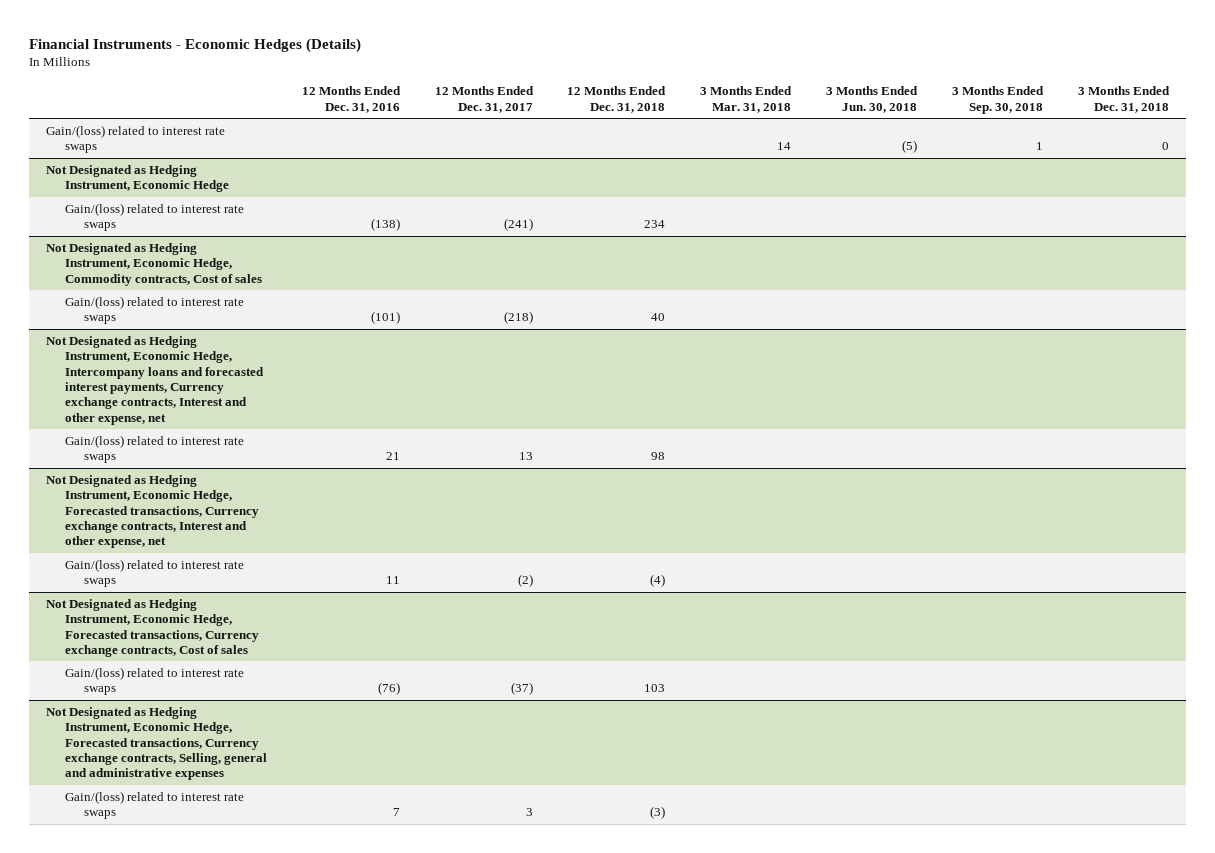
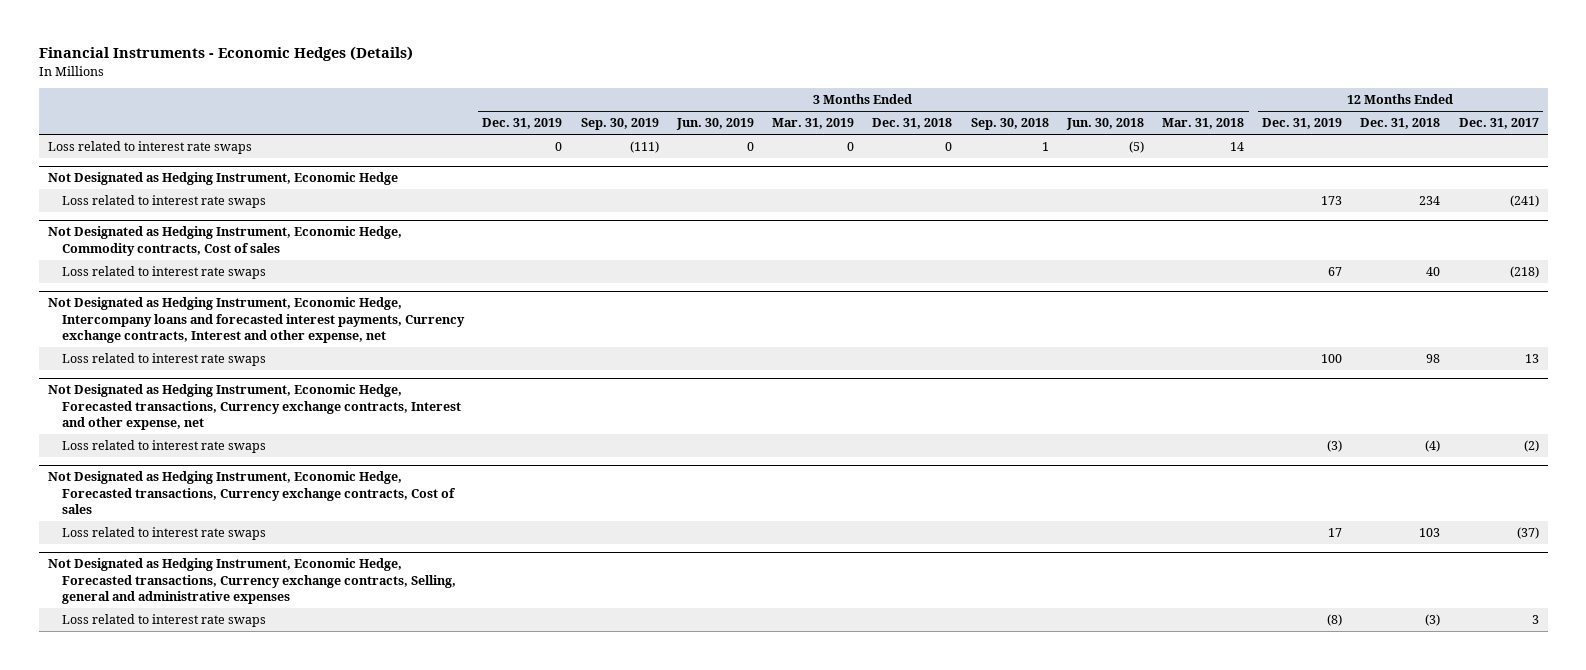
[301,86,401,113] 12 Months Ended Dec. 31, 2016 -> none
none -> [482,118,563,130] Dec. 31, 2019
none -> [580,118,659,131] Sep. 30, 2019
none -> [675,118,754,131] Jun. 30, 2019
none -> [772,118,855,130] Mar. 31, 2019
none -> [1262,118,1343,130] Dec. 31, 2019
[46,124,226,154] Gain/(loss) related to interest rate swaps -> [47,141,252,155] Loss related to interest rate swaps
[65,202,245,232] Gain/(loss) related to interest rate swaps -> [62,195,267,209] Loss related to interest rate swaps
[65,295,245,325] Gain/(loss) related to interest rate swaps -> [62,266,267,280] Loss related to interest rate swaps
[65,434,245,464] Gain/(loss) related to interest rate swaps -> [62,353,267,367] Loss related to interest rate swaps
[65,558,245,588] Gain/(loss) related to interest rate swaps -> [62,440,267,454] Loss related to interest rate swaps
[65,666,245,696] Gain/(loss) related to interest rate swaps -> [62,527,267,541] Loss related to interest rate swaps
[65,790,245,820] Gain/(loss) related to interest rate swaps -> [62,614,267,628] Loss related to interest rate swaps

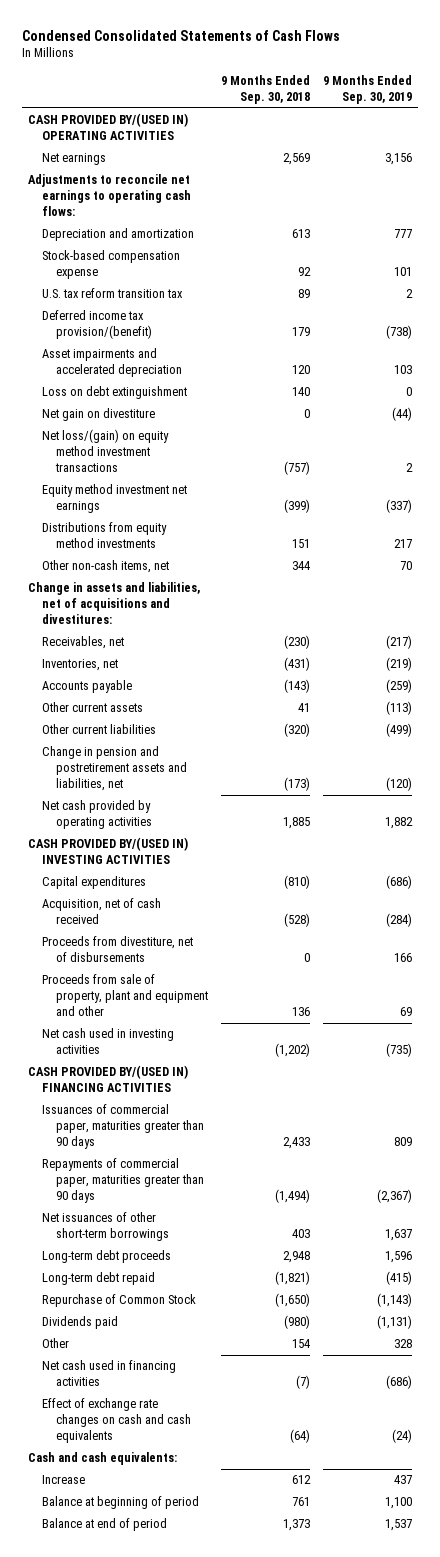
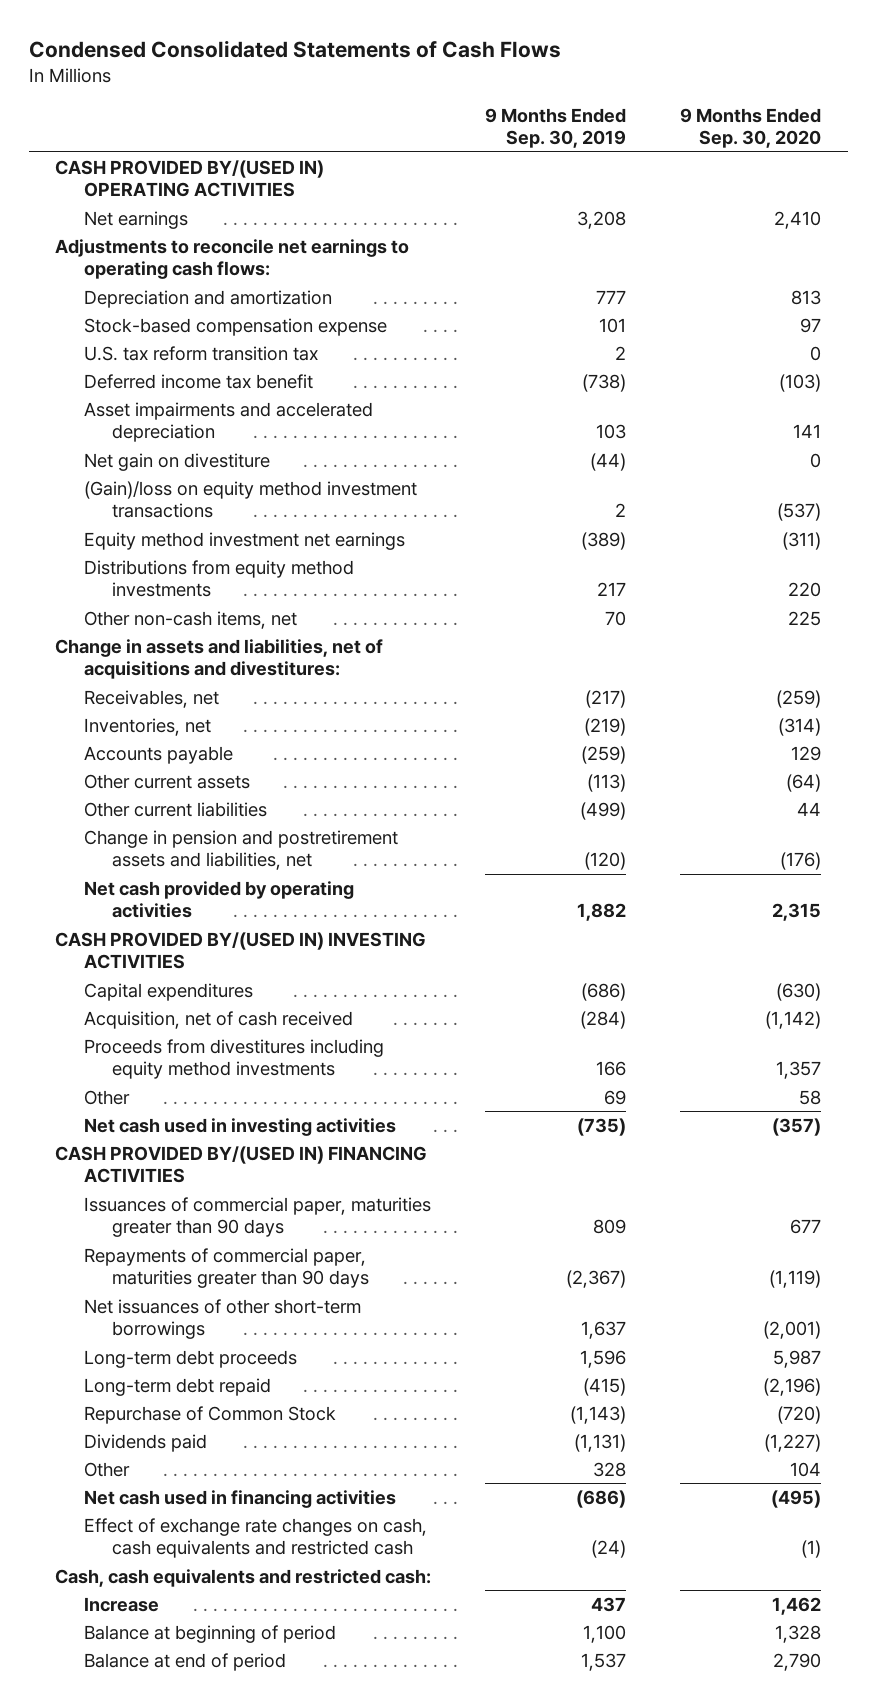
[221,75,311,105] 9 Months Ended Sep. 30, 2018 -> none
none -> [680,107,822,149] 9 Months Ended Sep. 30, 2020
[384,153,412,166] 3,156 -> [577,210,627,229] 3,208
[42,310,153,340] Deferred income tax provision/(benefit) -> [83,373,313,389] Deferred income tax benefit
[42,386,188,400] Loss on debt extinguishment -> none
[42,429,170,473] Net loss/(gain) on equity method investment transactions -> [83,480,417,519] (Gain)/loss on equity method investment transactions
[385,499,412,514] (337) -> [581,531,627,550] (389)
[42,974,209,1017] Proceeds from sale of property, plant and equipment and other -> none
[42,936,194,963] Proceeds from divestiture, net of disbursements -> [83,1038,384,1080] Proceeds from divestitures including equity method investments
none -> [83,1089,130,1105] Other
[42,1398,192,1444] Effect of exchange rate changes on cash and cash equivalents -> [83,1517,427,1559] Effect of exchange rate changes on cash, cash equivalents and restricted cash
[27,1452,177,1466] Cash and cash equivalents: -> [55,1568,432,1587] Cash, cash equivalents and restricted cash:

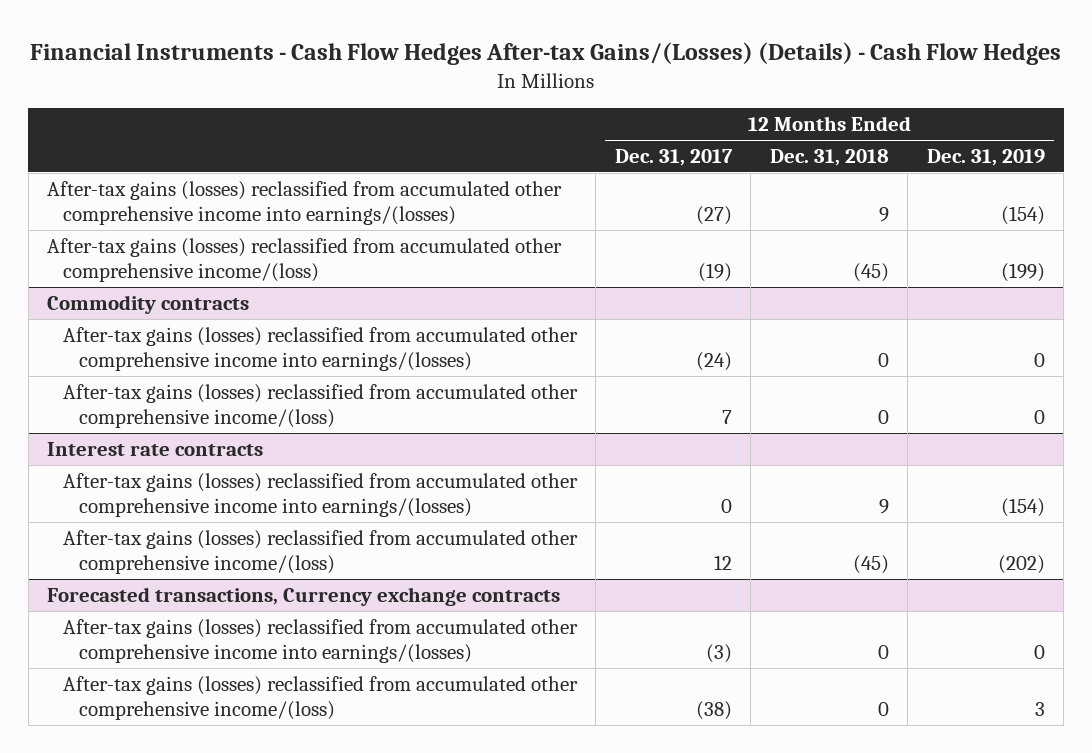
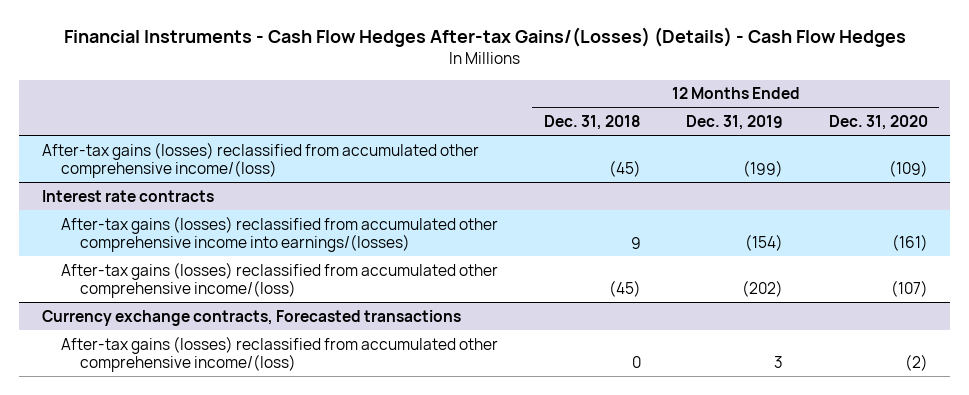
[614,148,733,166] Dec. 31, 2017 -> none
none -> [828,115,928,131] Dec. 31, 2020
[47,180,563,225] After-tax gains (losses) reclassified from accumulated other comprehensive income into earnings/(losses) -> none
[47,294,250,314] Commodity contracts -> none
[62,326,578,371] After-tax gains (losses) reclassified from accumulated other comprehensive income into earnings/(losses) -> none
[62,383,578,428] After-tax gains (losses) reclassified from accumulated other comprehensive income/(loss) -> none
[62,618,578,663] After-tax gains (losses) reclassified from accumulated other comprehensive income into earnings/(losses) -> none
[47,586,561,606] Forecasted transactions, Currency exchange contracts -> [41,309,461,326] Currency exchange contracts, Forecasted transactions

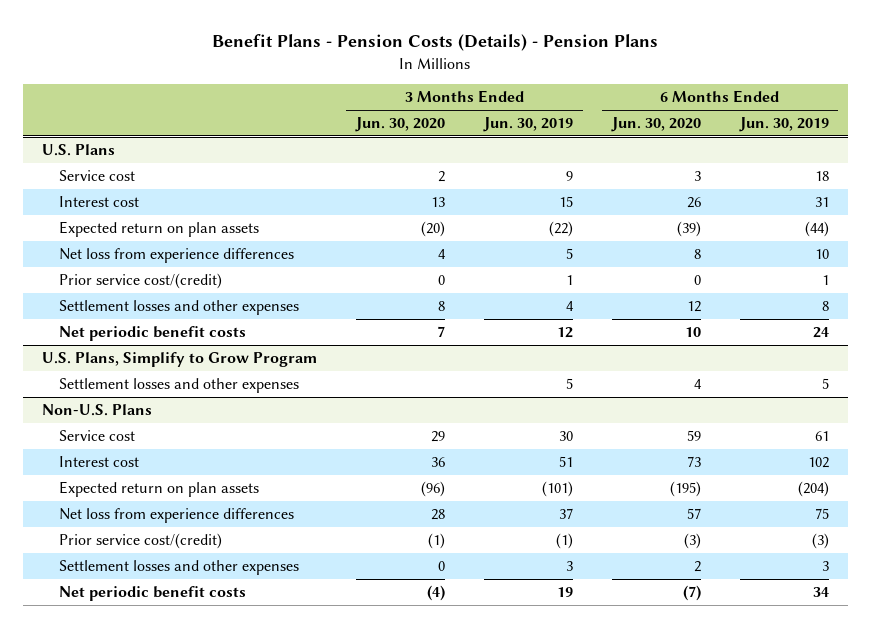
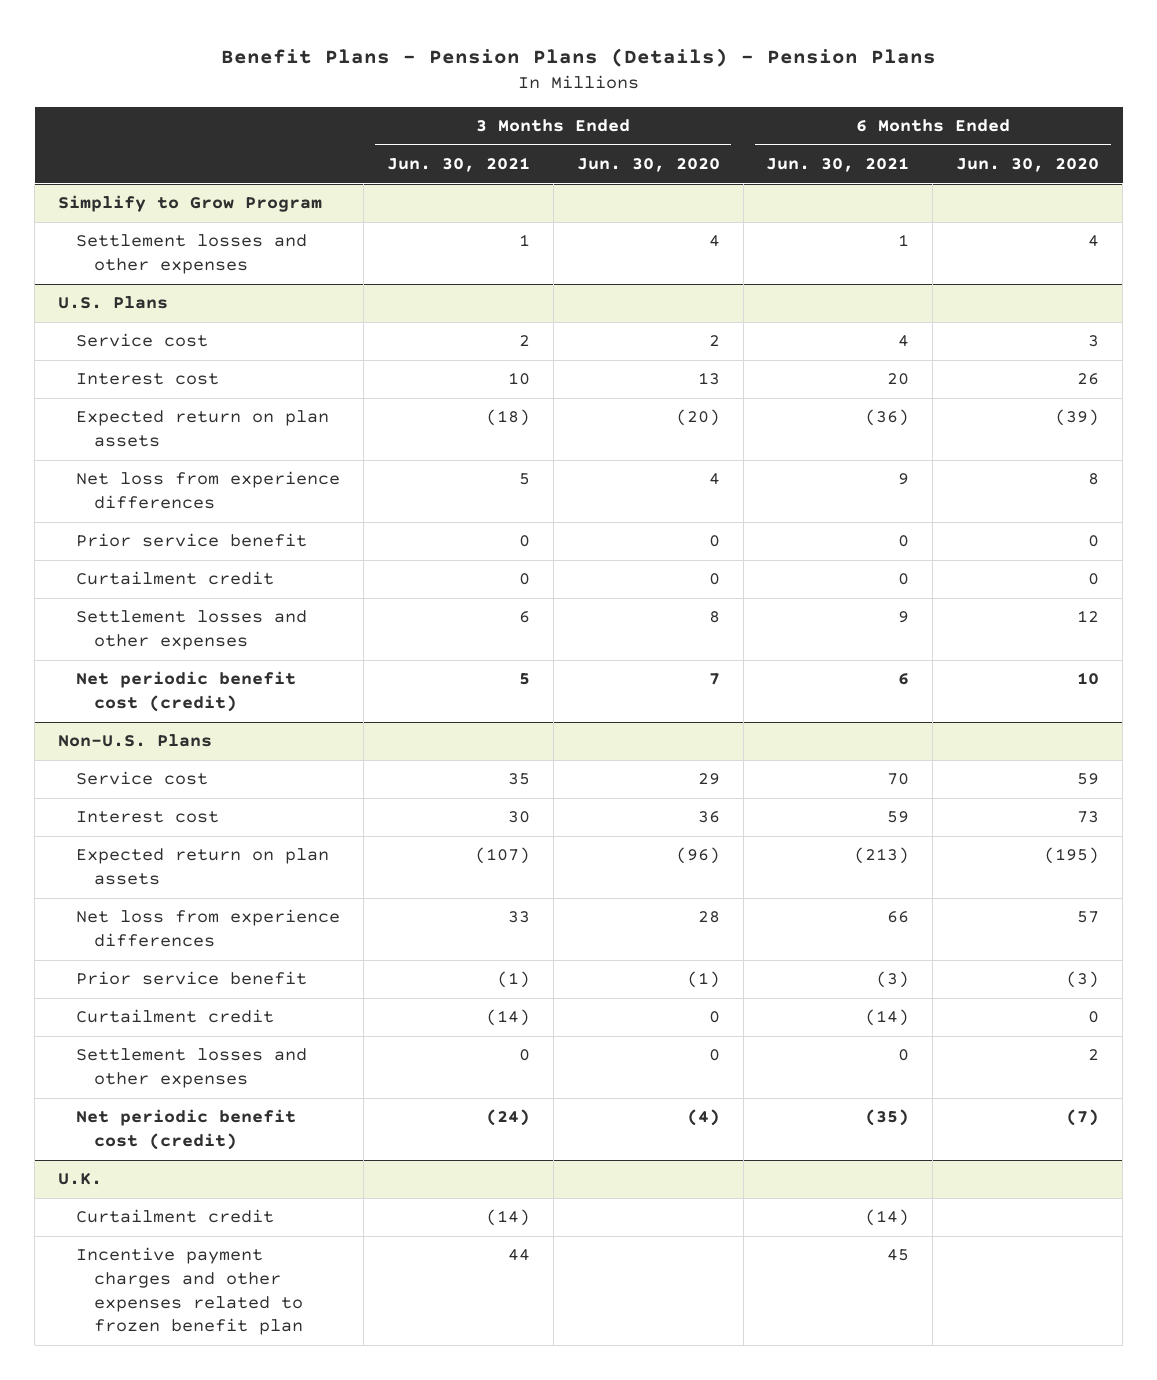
[212,34,659,52] Benefit Plans - Pension Costs (Details) - Pension Plans -> [220,48,936,68] Benefit Plans - Pension Plans (Details) - Pension Plans
[482,117,573,133] Jun. 30, 2019 -> none
[738,117,829,133] Jun. 30, 2019 -> none
none -> [387,157,531,173] Jun. 30, 2021
none -> [766,157,910,173] Jun. 30, 2021
none -> [58,195,323,213] Simplify to Grow Program
none -> [76,234,308,275] Settlement losses and other expenses
[59,272,223,289] Prior service cost/(credit) -> [76,533,308,548] Prior service benefit
none -> [76,571,275,586] Curtailment credit
[42,351,318,367] U.S. Plans, Simplify to Grow Program -> none
[59,377,300,393] Settlement losses and other expenses -> none
[59,325,247,341] Net periodic benefit costs -> [76,671,297,713] Net periodic benefit cost (credit)
[59,532,223,549] Prior service cost/(credit) -> [76,971,308,986] Prior service benefit
none -> [76,1009,275,1024] Curtailment credit
[59,585,247,601] Net periodic benefit costs -> [76,1109,297,1151] Net periodic benefit cost (credit)
none -> [58,1172,103,1186] U.K.
none -> [76,1209,275,1224] Curtailment credit
none -> [76,1247,304,1336] Incentive payment charges and other expenses related to frozen benefit plan

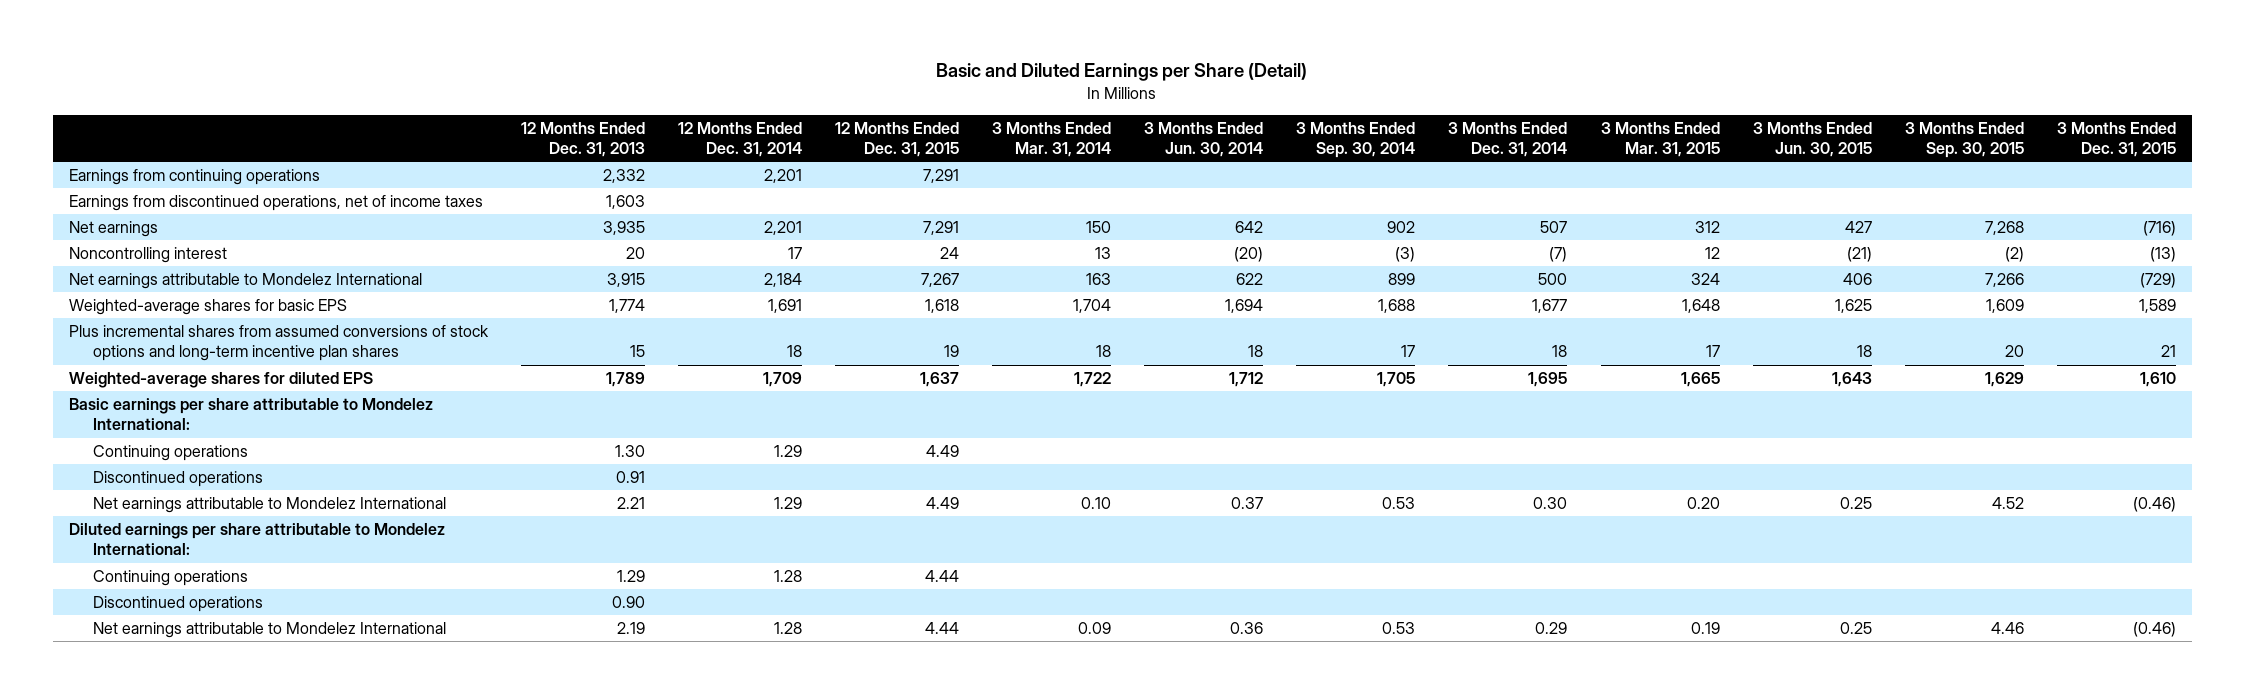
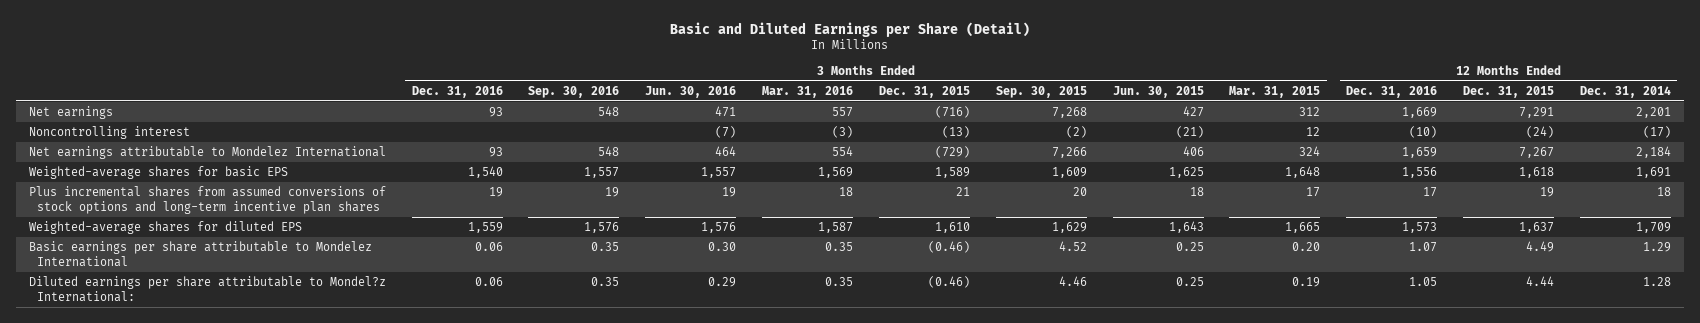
[521,121,646,157] 12 Months Ended Dec. 31, 2013 -> none
[992,121,1112,157] 3 Months Ended Mar. 31, 2014 -> none
[1144,121,1264,157] 3 Months Ended Jun. 30, 2014 -> none
[1296,121,1416,158] 3 Months Ended Sep. 30, 2014 -> none
[1448,121,1568,157] 3 Months Ended Dec. 31, 2014 -> none
none -> [411,85,503,98] Dec. 31, 2016
none -> [528,85,620,98] Sep. 30, 2016
none -> [645,85,737,98] Jun. 30, 2016
none -> [762,85,854,98] Mar. 31, 2016
none -> [1346,85,1438,98] Dec. 31, 2016
[69,168,321,185] Earnings from continuing operations -> none
[69,194,484,211] Earnings from discontinued operations, net of income taxes -> none
[788,246,803,259] 17 -> [1642,126,1671,139] (17)
[940,246,960,259] 24 -> [1526,126,1555,139] (24)
[69,397,434,431] Basic earnings per share attributable to Mondelez International: -> none
[92,444,248,461] Continuing operations -> none
[92,470,263,487] Discontinued operations -> none
[69,522,446,556] Diluted earnings per share attributable to Mondelez International: -> none
[92,569,248,586] Continuing operations -> none
[92,595,263,612] Discontinued operations -> none
[92,496,446,513] Net earnings attributable to Mondelez International -> [28,241,372,267] Basic earnings per share attributable to Mondelez International
[92,621,446,638] Net earnings attributable to Mondelez International -> [28,276,386,302] Diluted earnings per share attributable to Mondel?z International:

